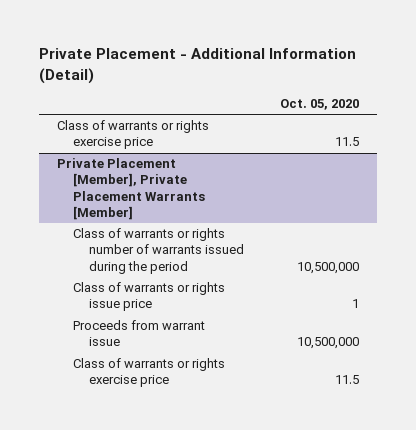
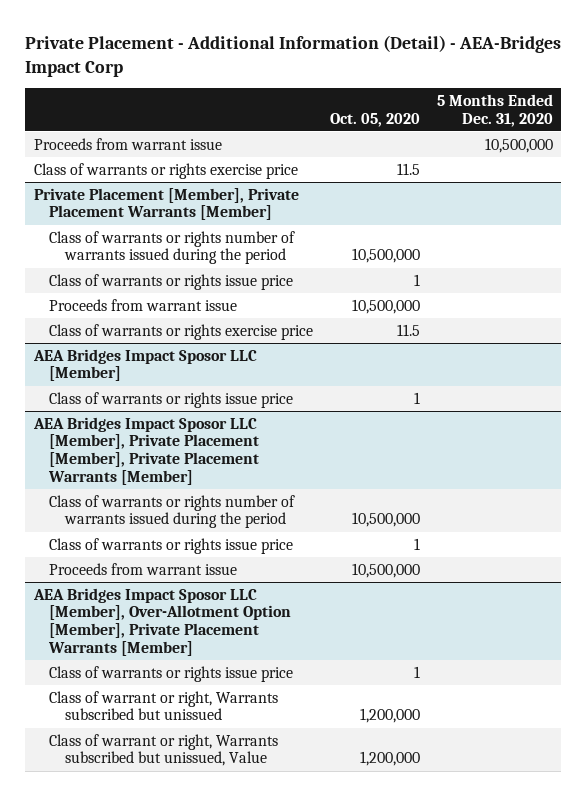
[39,48,357,84] Private Placement - Additional Information (Detail) -> [25,34,562,77] Private Placement - Additional Information (Detail) - AEA-Bridges Impact Corp
none -> [436,93,553,127] 5 Months Ended Dec. 31, 2020
none -> [33,137,222,150] Proceeds from warrant issue
none -> [32,348,257,382] AEA Bridges Impact Sposor LLC [Member]
none -> [49,391,294,408] Class of warrants or rights issue price
none -> [32,416,260,485] AEA Bridges Impact Sposor LLC [Member], Private Placement [Member], Private Placement Warrants [Member]
none -> [49,494,296,529] Class of warrants or rights number of warrants issued during the period
none -> [49,537,294,554] Class of warrants or rights issue price
none -> [49,562,238,575] Proceeds from warrant issue
none -> [32,587,292,656] AEA Bridges Impact Sposor LLC [Member], Over-Allotment Option [Member], Private Placement Warrants [Member]
none -> [49,665,294,682] Class of warrants or rights issue price
none -> [49,690,279,721] Class of warrant or right, Warrants subscribed but unissued
none -> [49,733,279,767] Class of warrant or right, Warrants subscribed but unissued, Value

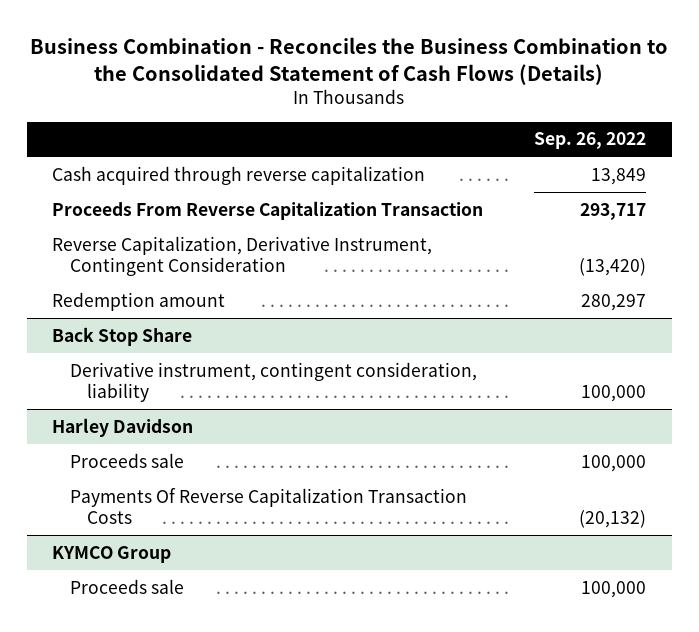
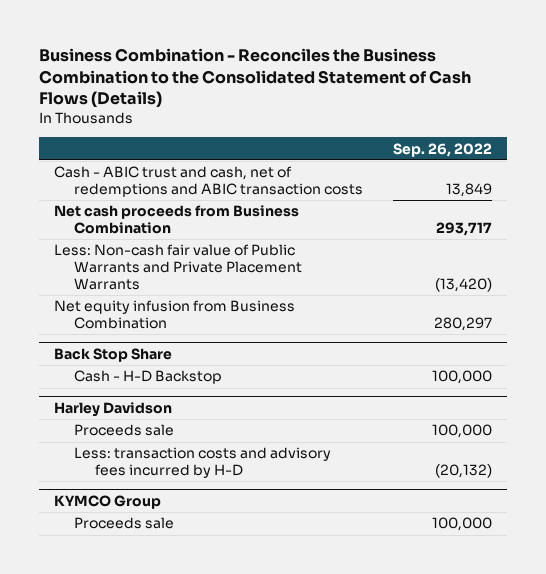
[52,165,426,185] Cash acquired through reverse capitalization -> [53,166,364,198] Cash - ABIC trust and cash, net of redemptions and ABIC transaction costs
[52,200,484,220] Proceeds From Reverse Capitalization Transaction -> [53,205,299,235] Net cash proceeds from Business Combination
[52,235,433,276] Reverse Capitalization, Derivative Instrument, Contingent Consideration -> [53,244,303,290] Less: Non-cash fair value of Public Warrants and Private Placement Warrants
[52,291,226,311] Redemption amount -> [53,300,295,330] Net equity infusion from Business Combination
[69,361,477,402] Derivative instrument, contingent consideration, liability -> [74,370,223,385] Cash - H-D Backstop
[69,487,467,524] Payments Of Reverse Capitalization Transaction Costs -> [74,447,332,479] Less: transaction costs and advisory fees incurred by H-D

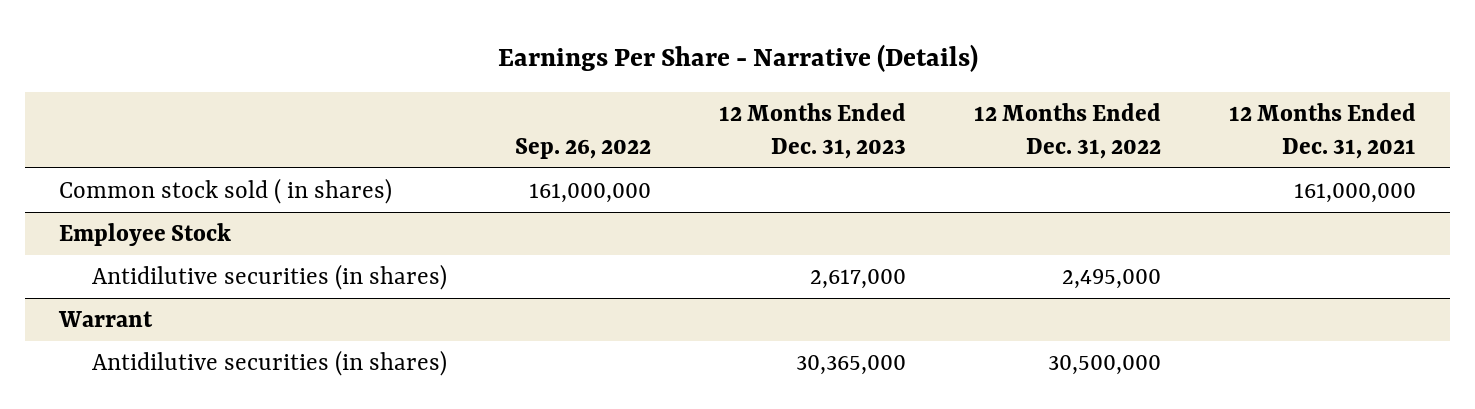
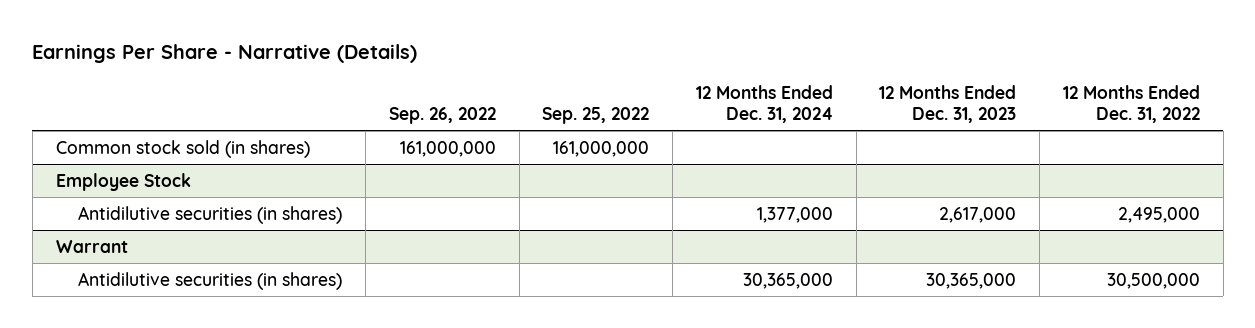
[1229,103,1417,160] 12 Months Ended Dec. 31, 2021 -> none
none -> [542,107,650,125] Sep. 25, 2022
none -> [695,85,833,124] 12 Months Ended Dec. 31, 2024
[59,177,393,204] Common stock sold ( in shares) -> [55,139,310,158] Common stock sold (in shares)

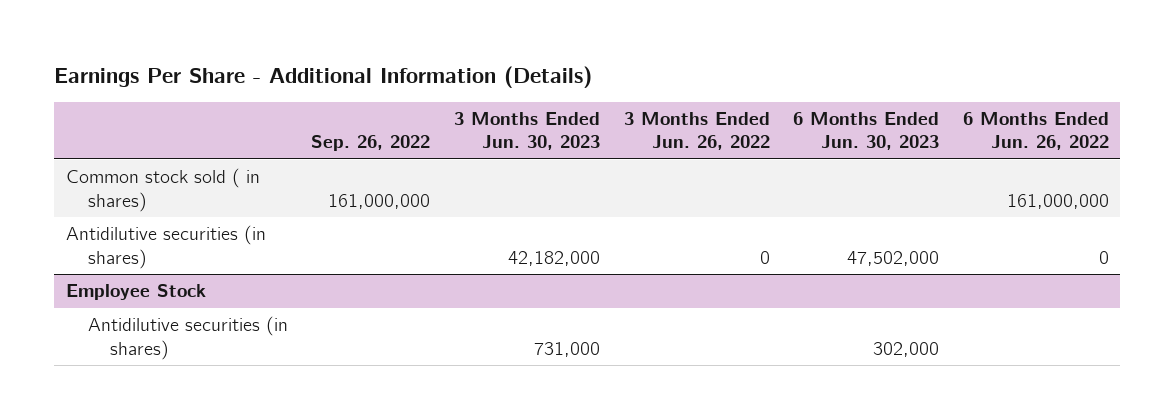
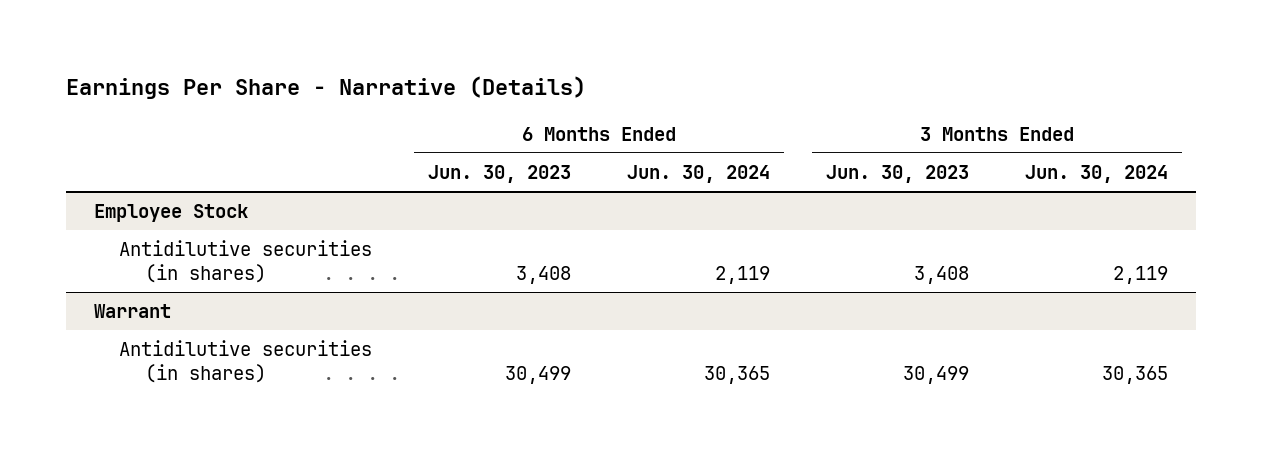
[53,65,592,88] Earnings Per Share - Additional Information (Details) -> [65,76,586,100] Earnings Per Share - Narrative (Details)
[311,135,431,152] Sep. 26, 2022 -> none
[623,111,770,151] 3 Months Ended Jun. 26, 2022 -> none
[962,111,1109,151] 6 Months Ended Jun. 26, 2022 -> none
none -> [627,164,771,183] Jun. 30, 2024
none -> [1025,164,1169,183] Jun. 30, 2024
[65,168,260,212] Common stock sold ( in shares) -> none
[65,225,266,269] Antidilutive securities (in shares) -> none
[533,341,600,357] 731,000 -> [914,266,970,285] 3,408
[873,341,940,357] 302,000 -> [516,266,572,285] 3,408
none -> [93,304,171,319] Warrant
none -> [119,340,373,384] Antidilutive securities (in shares)

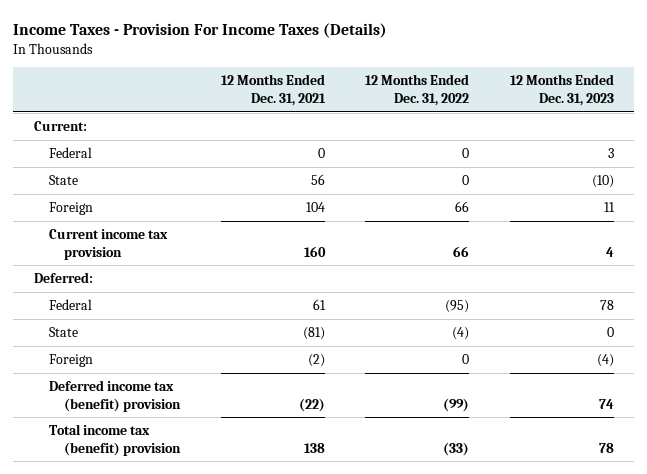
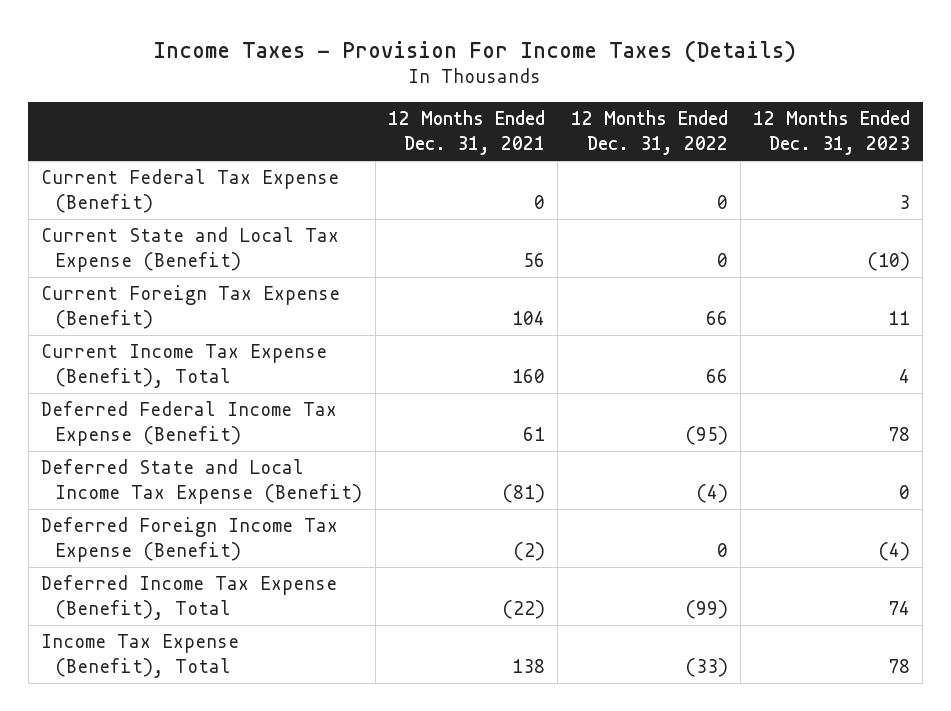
[33,121,87,132] Current: -> none
[33,272,93,284] Deferred: -> none
[49,147,93,159] Federal -> [40,169,339,213] Current Federal Tax Expense (Benefit)
[49,175,79,186] State -> [40,227,339,272] Current State and Local Tax Expense (Benefit)
[49,202,94,216] Foreign -> [40,285,340,329] Current Foreign Tax Expense (Benefit)
[49,229,169,260] Current income tax provision -> [40,344,327,388] Current Income Tax Expense (Benefit), Total
[49,299,93,311] Federal -> [40,401,337,446] Deferred Federal Income Tax Expense (Benefit)
[49,327,79,338] State -> [40,459,363,504] Deferred State and Local Income Tax Expense (Benefit)
[49,354,94,368] Foreign -> [40,517,338,562] Deferred Foreign Income Tax Expense (Benefit)
[49,380,182,412] Deferred income tax (benefit) provision -> [40,575,337,620] Deferred Income Tax Expense (Benefit), Total
[49,424,182,456] Total income tax (benefit) provision -> [40,634,239,678] Income Tax Expense (Benefit), Total

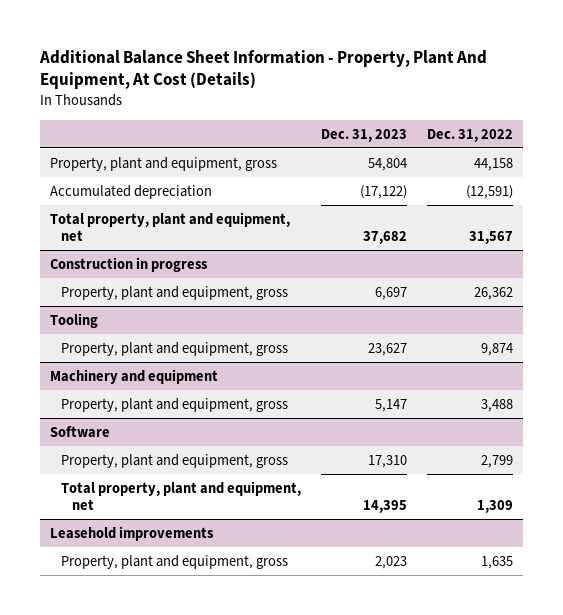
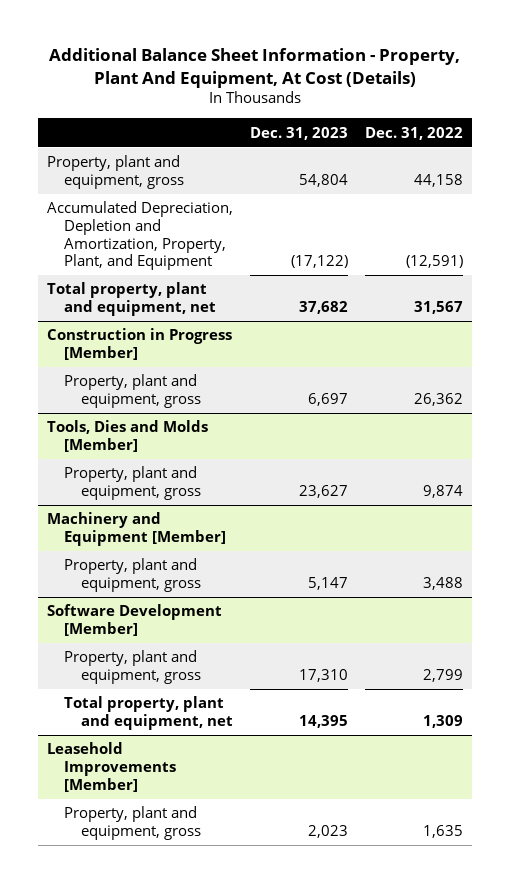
[49,184,212,199] Accumulated depreciation -> [46,201,233,271] Accumulated Depreciation, Depletion and Amortization, Property, Plant, and Equipment
[49,256,208,272] Construction in progress -> [46,328,232,360] Construction in Progress [Member]
[49,312,98,328] Tooling -> [46,420,208,452] Tools, Dies and Molds [Member]
[49,368,218,384] Machinery and equipment -> [46,512,226,546] Machinery and Equipment [Member]
[49,425,110,438] Software -> [46,604,222,636] Software Development [Member]
[49,525,214,541] Leasehold improvements -> [46,742,176,792] Leasehold Improvements [Member]

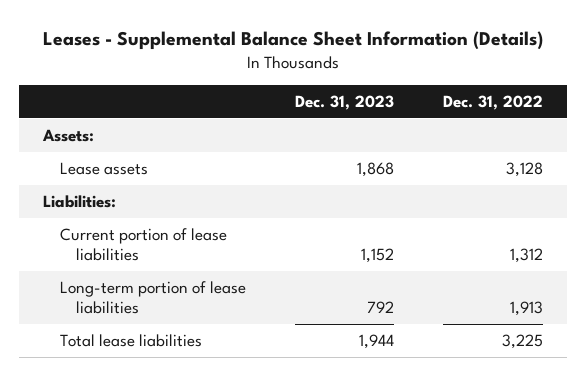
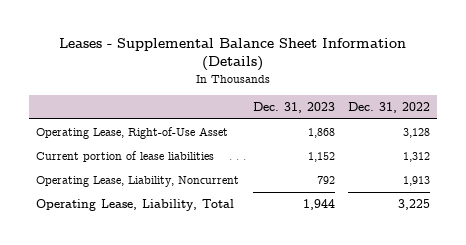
[42,129,95,143] Assets: -> none
[43,195,117,209] Liabilities: -> none
[59,162,148,176] Lease assets -> [36,127,229,140] Operating Lease, Right-of-Use Asset
[59,281,246,315] Long-term portion of lease liabilities -> [36,176,240,188] Operating Lease, Liability, Noncurrent
[59,334,202,348] Total lease liabilities -> [36,199,235,212] Operating Lease, Liability, Total

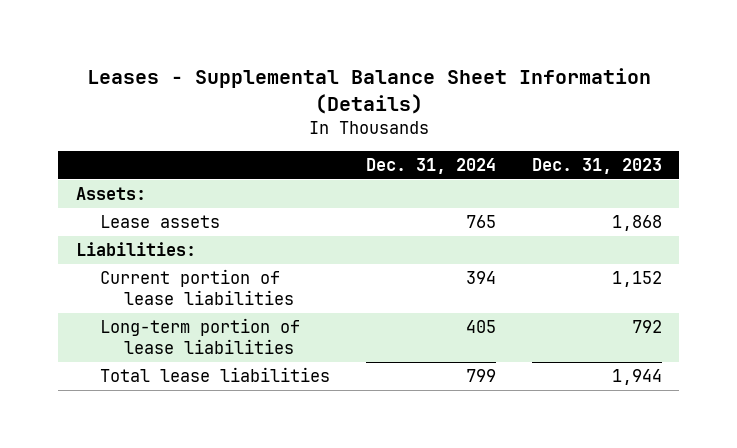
[348,101,431,113] Dec. 31, 2022 -> none
none -> [365,158,496,175] Dec. 31, 2024
none -> [75,187,146,201] Assets:
[36,127,229,140] Operating Lease, Right-of-Use Asset -> [99,215,220,229] Lease assets
none -> [75,242,196,257] Liabilities:
[36,176,240,188] Operating Lease, Liability, Noncurrent -> [99,318,300,355] Long-term portion of lease liabilities
[36,199,235,212] Operating Lease, Liability, Total -> [99,367,330,383] Total lease liabilities

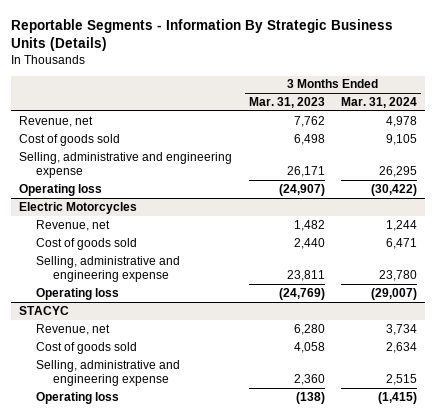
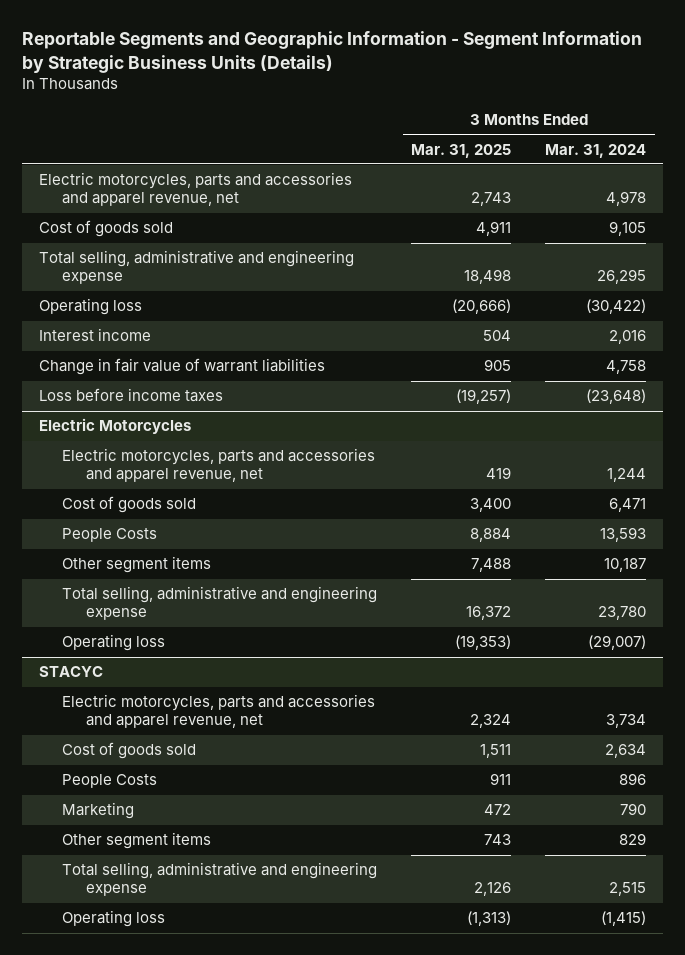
[11,18,394,51] Reportable Segments - Information By Strategic Business Units (Details) -> [21,31,642,73] Reportable Segments and Geographic Information - Segment Information by Strategic Business Units (Details)
[248,97,325,109] Mar. 31, 2023 -> none
none -> [411,143,512,158] Mar. 31, 2025
[19,115,94,127] Revenue, net -> [38,172,352,207] Electric motorcycles, parts and accessories and apparel revenue, net
[19,151,233,179] Selling, administrative and engineering expense -> [38,250,354,285] Total selling, administrative and engineering expense
none -> [38,328,151,342] Interest income
none -> [38,358,325,376] Change in fair value of warrant liabilities
none -> [38,388,223,403] Loss before income taxes
[36,219,111,231] Revenue, net -> [62,448,376,483] Electric motorcycles, parts and accessories and apparel revenue, net
none -> [62,528,158,543] People Costs
none -> [62,556,212,574] Other segment items
[36,255,181,283] Selling, administrative and engineering expense -> [62,586,378,621] Total selling, administrative and engineering expense
[36,323,111,335] Revenue, net -> [62,694,376,729] Electric motorcycles, parts and accessories and apparel revenue, net
none -> [62,774,158,789] People Costs
none -> [62,802,135,820] Marketing
none -> [62,832,212,850] Other segment items
[36,359,181,387] Selling, administrative and engineering expense -> [62,862,378,897] Total selling, administrative and engineering expense

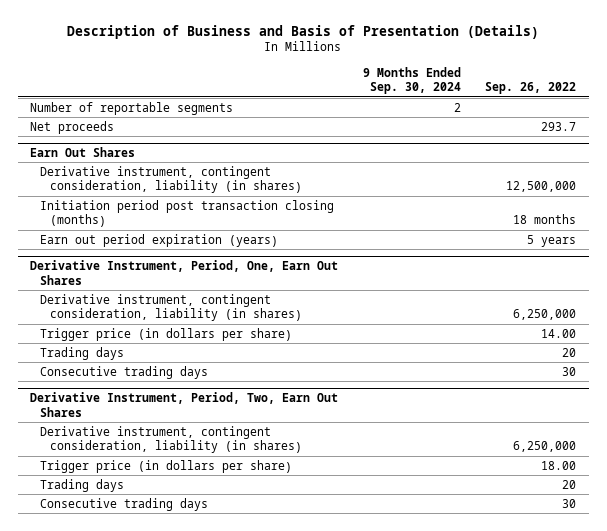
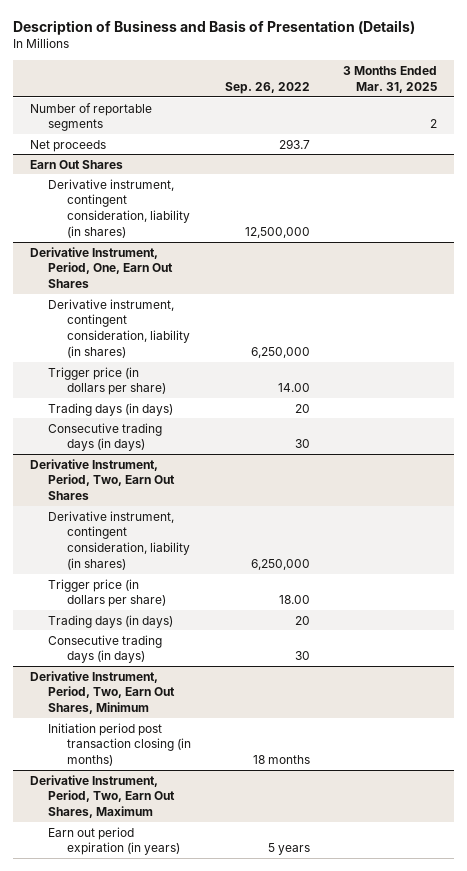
[362,66,461,95] 9 Months Ended Sep. 30, 2024 -> none
none -> [343,66,438,93] 3 Months Ended Mar. 31, 2025
[40,199,335,228] Initiation period post transaction closing (months) -> none
[40,233,279,247] Earn out period expiration (years) -> none
[40,346,125,360] Trading days -> [48,402,174,416] Trading days (in days)
[40,365,209,379] Consecutive trading days -> [48,422,163,452] Consecutive trading days (in days)
[40,478,125,492] Trading days -> [48,614,174,628] Trading days (in days)
[40,497,209,511] Consecutive trading days -> [48,634,163,664] Consecutive trading days (in days)
none -> [29,670,176,715] Derivative Instrument, Period, Two, Earn Out Shares, Minimum
none -> [48,722,191,767] Initiation period post transaction closing (in months)
none -> [29,774,176,819] Derivative Instrument, Period, Two, Earn Out Shares, Maximum
none -> [48,826,180,856] Earn out period expiration (in years)

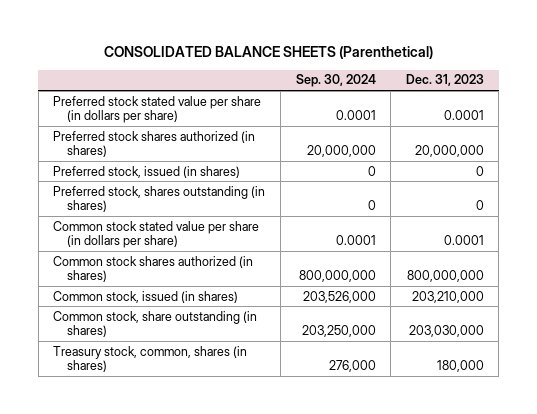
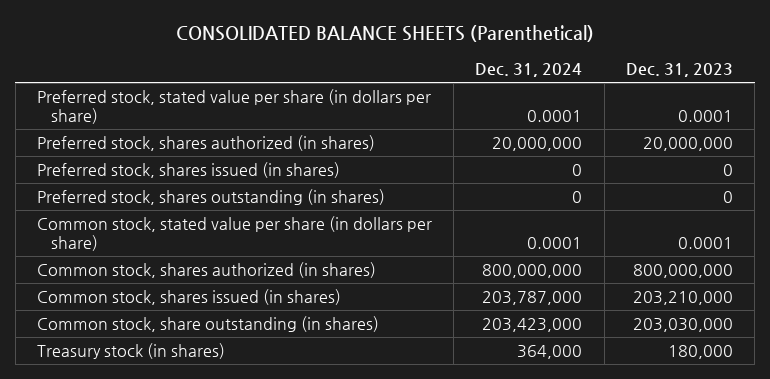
[295,74,376,88] Sep. 30, 2024 -> none
none -> [475,62,583,77] Dec. 31, 2024
[53,95,262,124] Preferred stock stated value per share (in dollars per share) -> [37,89,432,125] Preferred stock, stated value per share (in dollars per share)
[53,130,256,158] Preferred stock shares authorized (in shares) -> [37,135,376,152] Preferred stock, shares authorized (in shares)
[53,165,241,178] Preferred stock, issued (in shares) -> [37,162,341,179] Preferred stock, shares issued (in shares)
[53,220,260,249] Common stock stated value per share (in dollars per share) -> [37,216,433,252] Common stock, stated value per share (in dollars per share)
[53,255,254,283] Common stock shares authorized (in shares) -> [37,262,377,279] Common stock, shares authorized (in shares)
[53,290,239,303] Common stock, issued (in shares) -> [37,289,342,306] Common stock, shares issued (in shares)
[53,345,248,373] Treasury stock, common, shares (in shares) -> [37,343,226,360] Treasury stock (in shares)

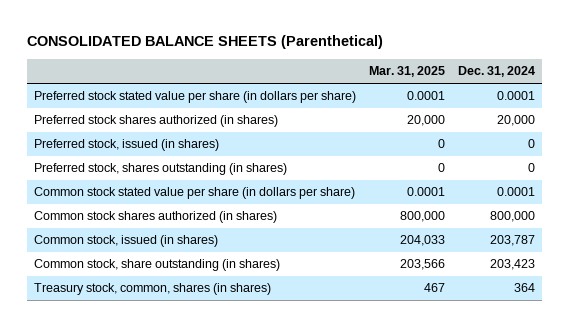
[625,62,733,77] Dec. 31, 2023 -> none
none -> [368,66,445,78] Mar. 31, 2025
[37,89,432,125] Preferred stock, stated value per share (in dollars per share) -> [33,91,356,104] Preferred stock stated value per share (in dollars per share)
[37,135,376,152] Preferred stock, shares authorized (in shares) -> [33,115,278,128] Preferred stock shares authorized (in shares)
[492,137,583,152] 20,000,000 -> [497,115,536,127] 20,000
[37,162,341,179] Preferred stock, shares issued (in shares) -> [33,139,219,152] Preferred stock, issued (in shares)
[37,216,433,252] Common stock, stated value per share (in dollars per share) -> [33,187,355,200] Common stock stated value per share (in dollars per share)
[37,262,377,279] Common stock, shares authorized (in shares) -> [33,211,277,224] Common stock shares authorized (in shares)
[482,264,583,279] 800,000,000 -> [490,211,536,223] 800,000
[37,289,342,306] Common stock, shares issued (in shares) -> [33,235,218,248] Common stock, issued (in shares)
[482,291,583,306] 203,787,000 -> [490,235,536,247] 203,787
[482,318,583,333] 203,423,000 -> [490,259,536,271] 203,423
[37,343,226,360] Treasury stock (in shares) -> [33,283,271,296] Treasury stock, common, shares (in shares)
[517,345,583,360] 364,000 -> [514,283,536,293] 364

